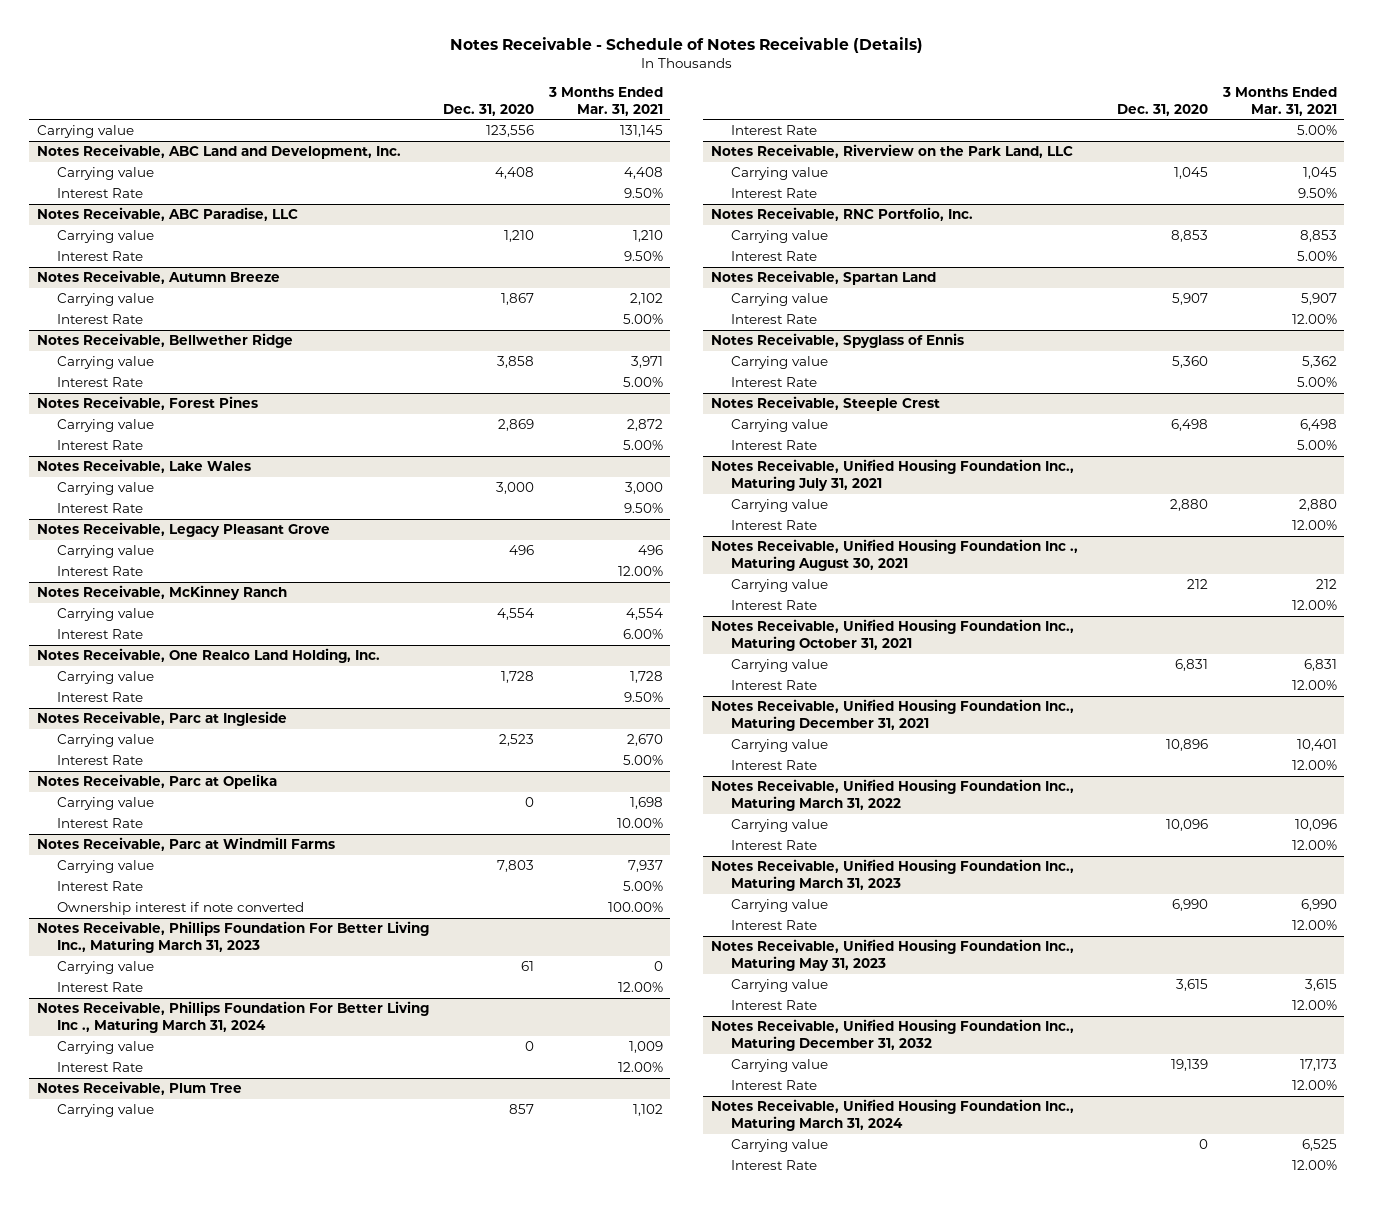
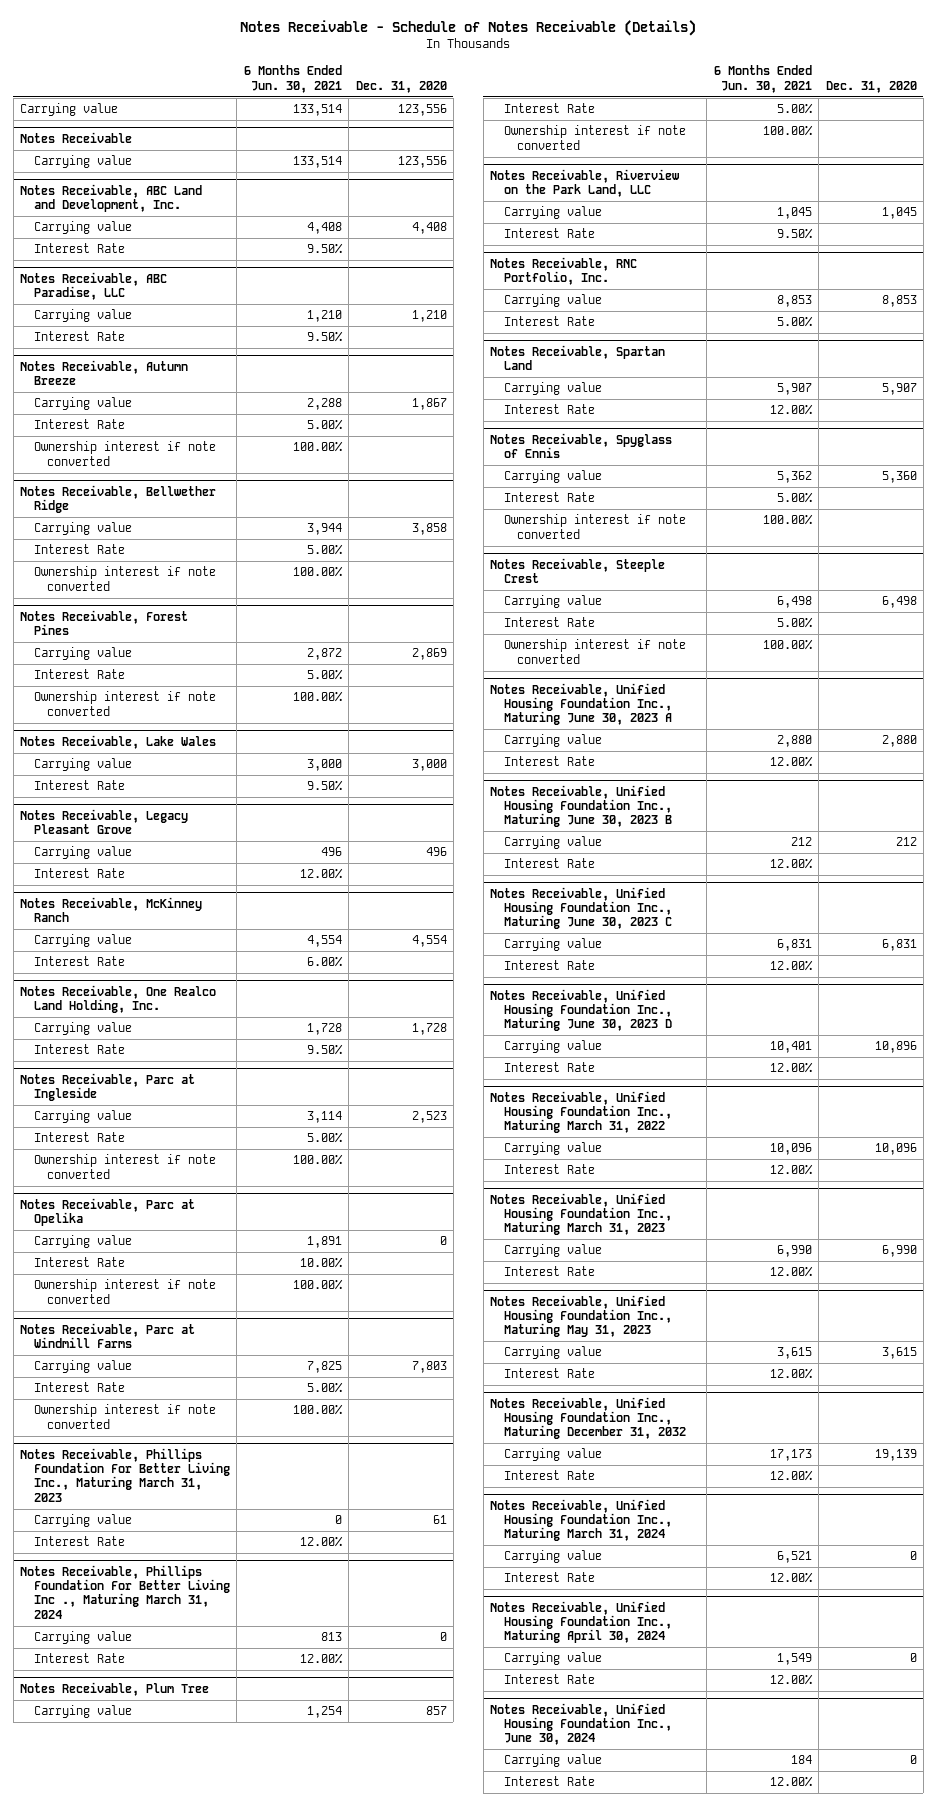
[547,86,663,116] 3 Months Ended Mar. 31, 2021 -> none
none -> [243,65,342,93] 6 Months Ended Jun. 30, 2021
none -> [20,131,133,143] Notes Receivable
none -> [33,155,132,169] Carrying value
none -> [33,441,216,466] Ownership interest if note converted
none -> [33,566,216,591] Ownership interest if note converted
none -> [33,691,216,716] Ownership interest if note converted
none -> [33,1154,216,1179] Ownership interest if note converted
none -> [33,1279,216,1304] Ownership interest if note converted
none -> [503,125,686,150] Ownership interest if note converted
none -> [503,514,686,539] Ownership interest if note converted
none -> [503,639,686,664] Ownership interest if note converted
[710,458,1074,492] Notes Receivable, Unified Housing Foundation Inc., Maturing July 31, 2021 -> [490,682,672,726] Notes Receivable, Unified Housing Foundation Inc., Maturing June 30, 2023 A
[710,538,1078,572] Notes Receivable, Unified Housing Foundation Inc ., Maturing August 30, 2021 -> [490,784,672,828] Notes Receivable, Unified Housing Foundation Inc., Maturing June 30, 2023 B
[710,618,1074,652] Notes Receivable, Unified Housing Foundation Inc., Maturing October 31, 2021 -> [490,886,672,930] Notes Receivable, Unified Housing Foundation Inc., Maturing June 30, 2023 C
[710,698,1074,732] Notes Receivable, Unified Housing Foundation Inc., Maturing December 31, 2021 -> [490,988,672,1032] Notes Receivable, Unified Housing Foundation Inc., Maturing June 30, 2023 D
none -> [490,1600,672,1644] Notes Receivable, Unified Housing Foundation Inc., Maturing April 30, 2024
none -> [503,1652,602,1666] Carrying value
none -> [503,1674,595,1685] Interest Rate
none -> [490,1702,672,1746] Notes Receivable, Unified Housing Foundation Inc., June 30, 2024
none -> [503,1754,602,1768] Carrying value
none -> [503,1776,595,1787] Interest Rate

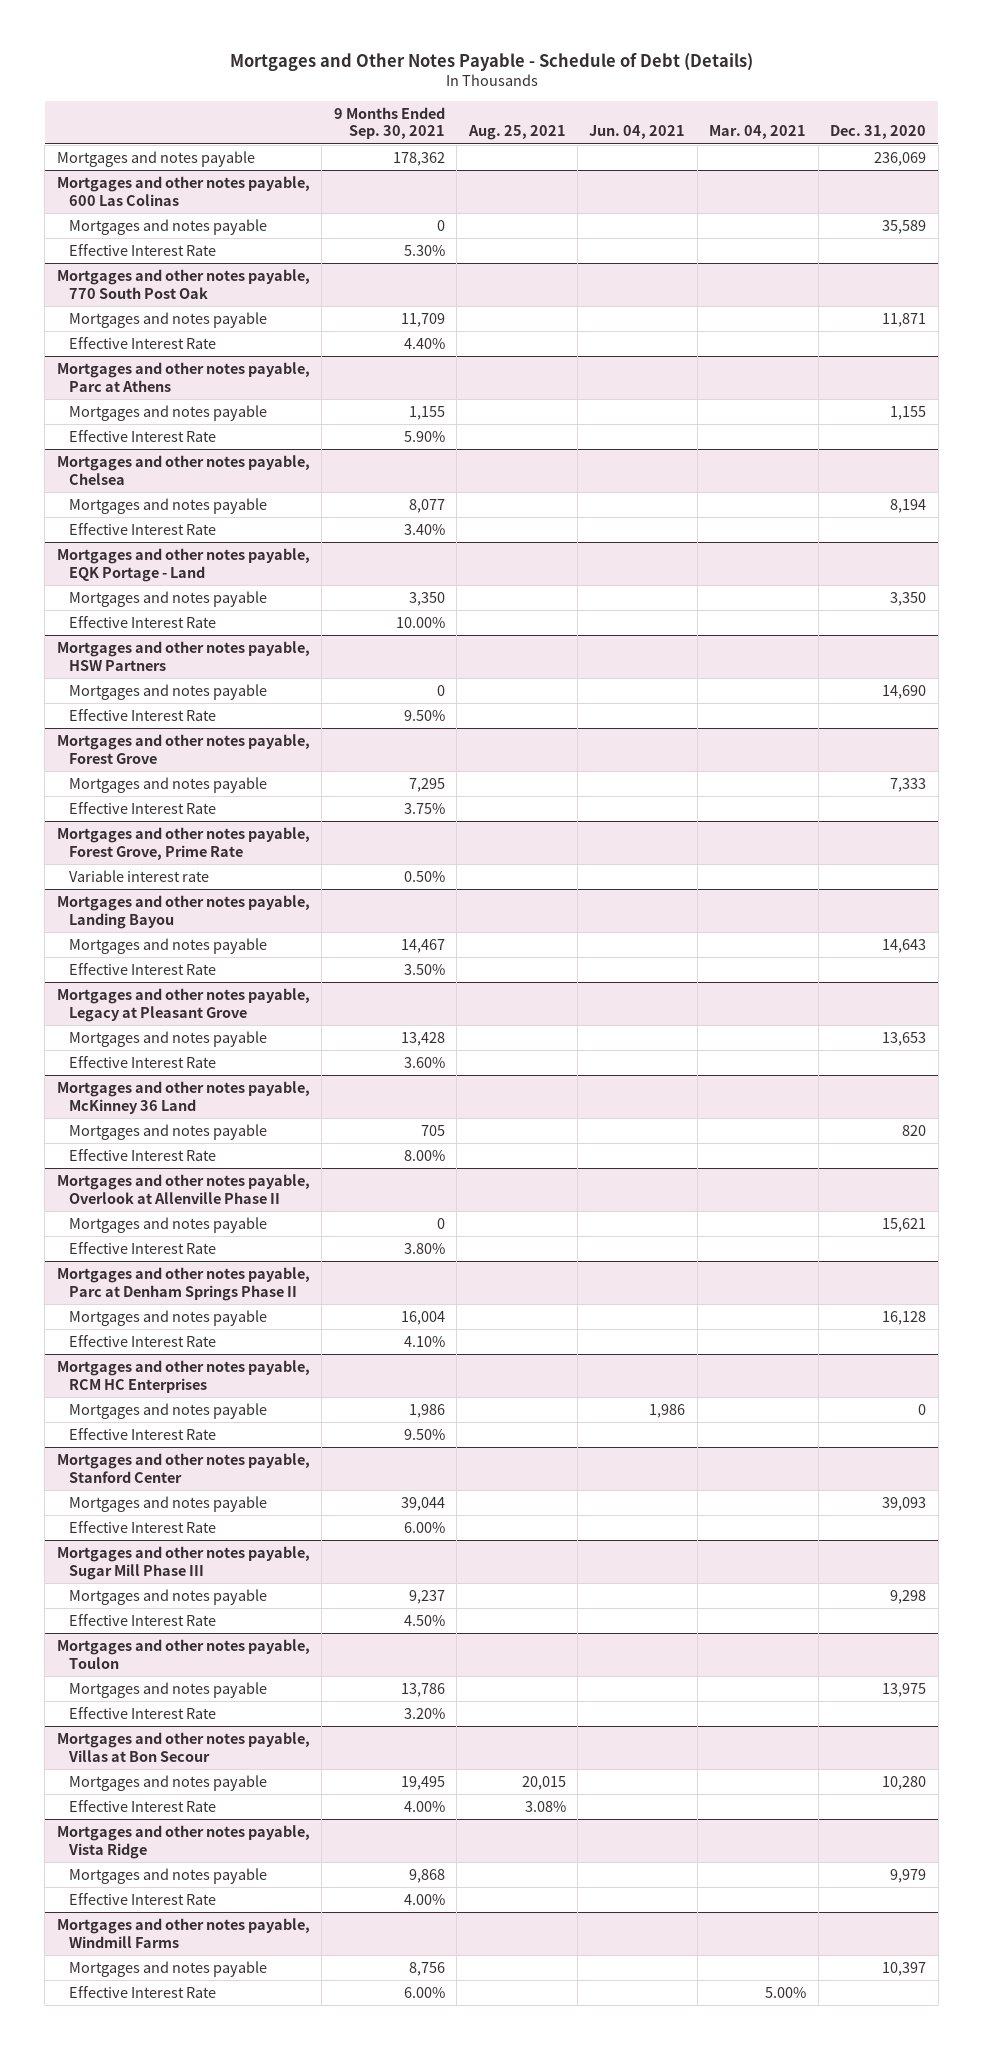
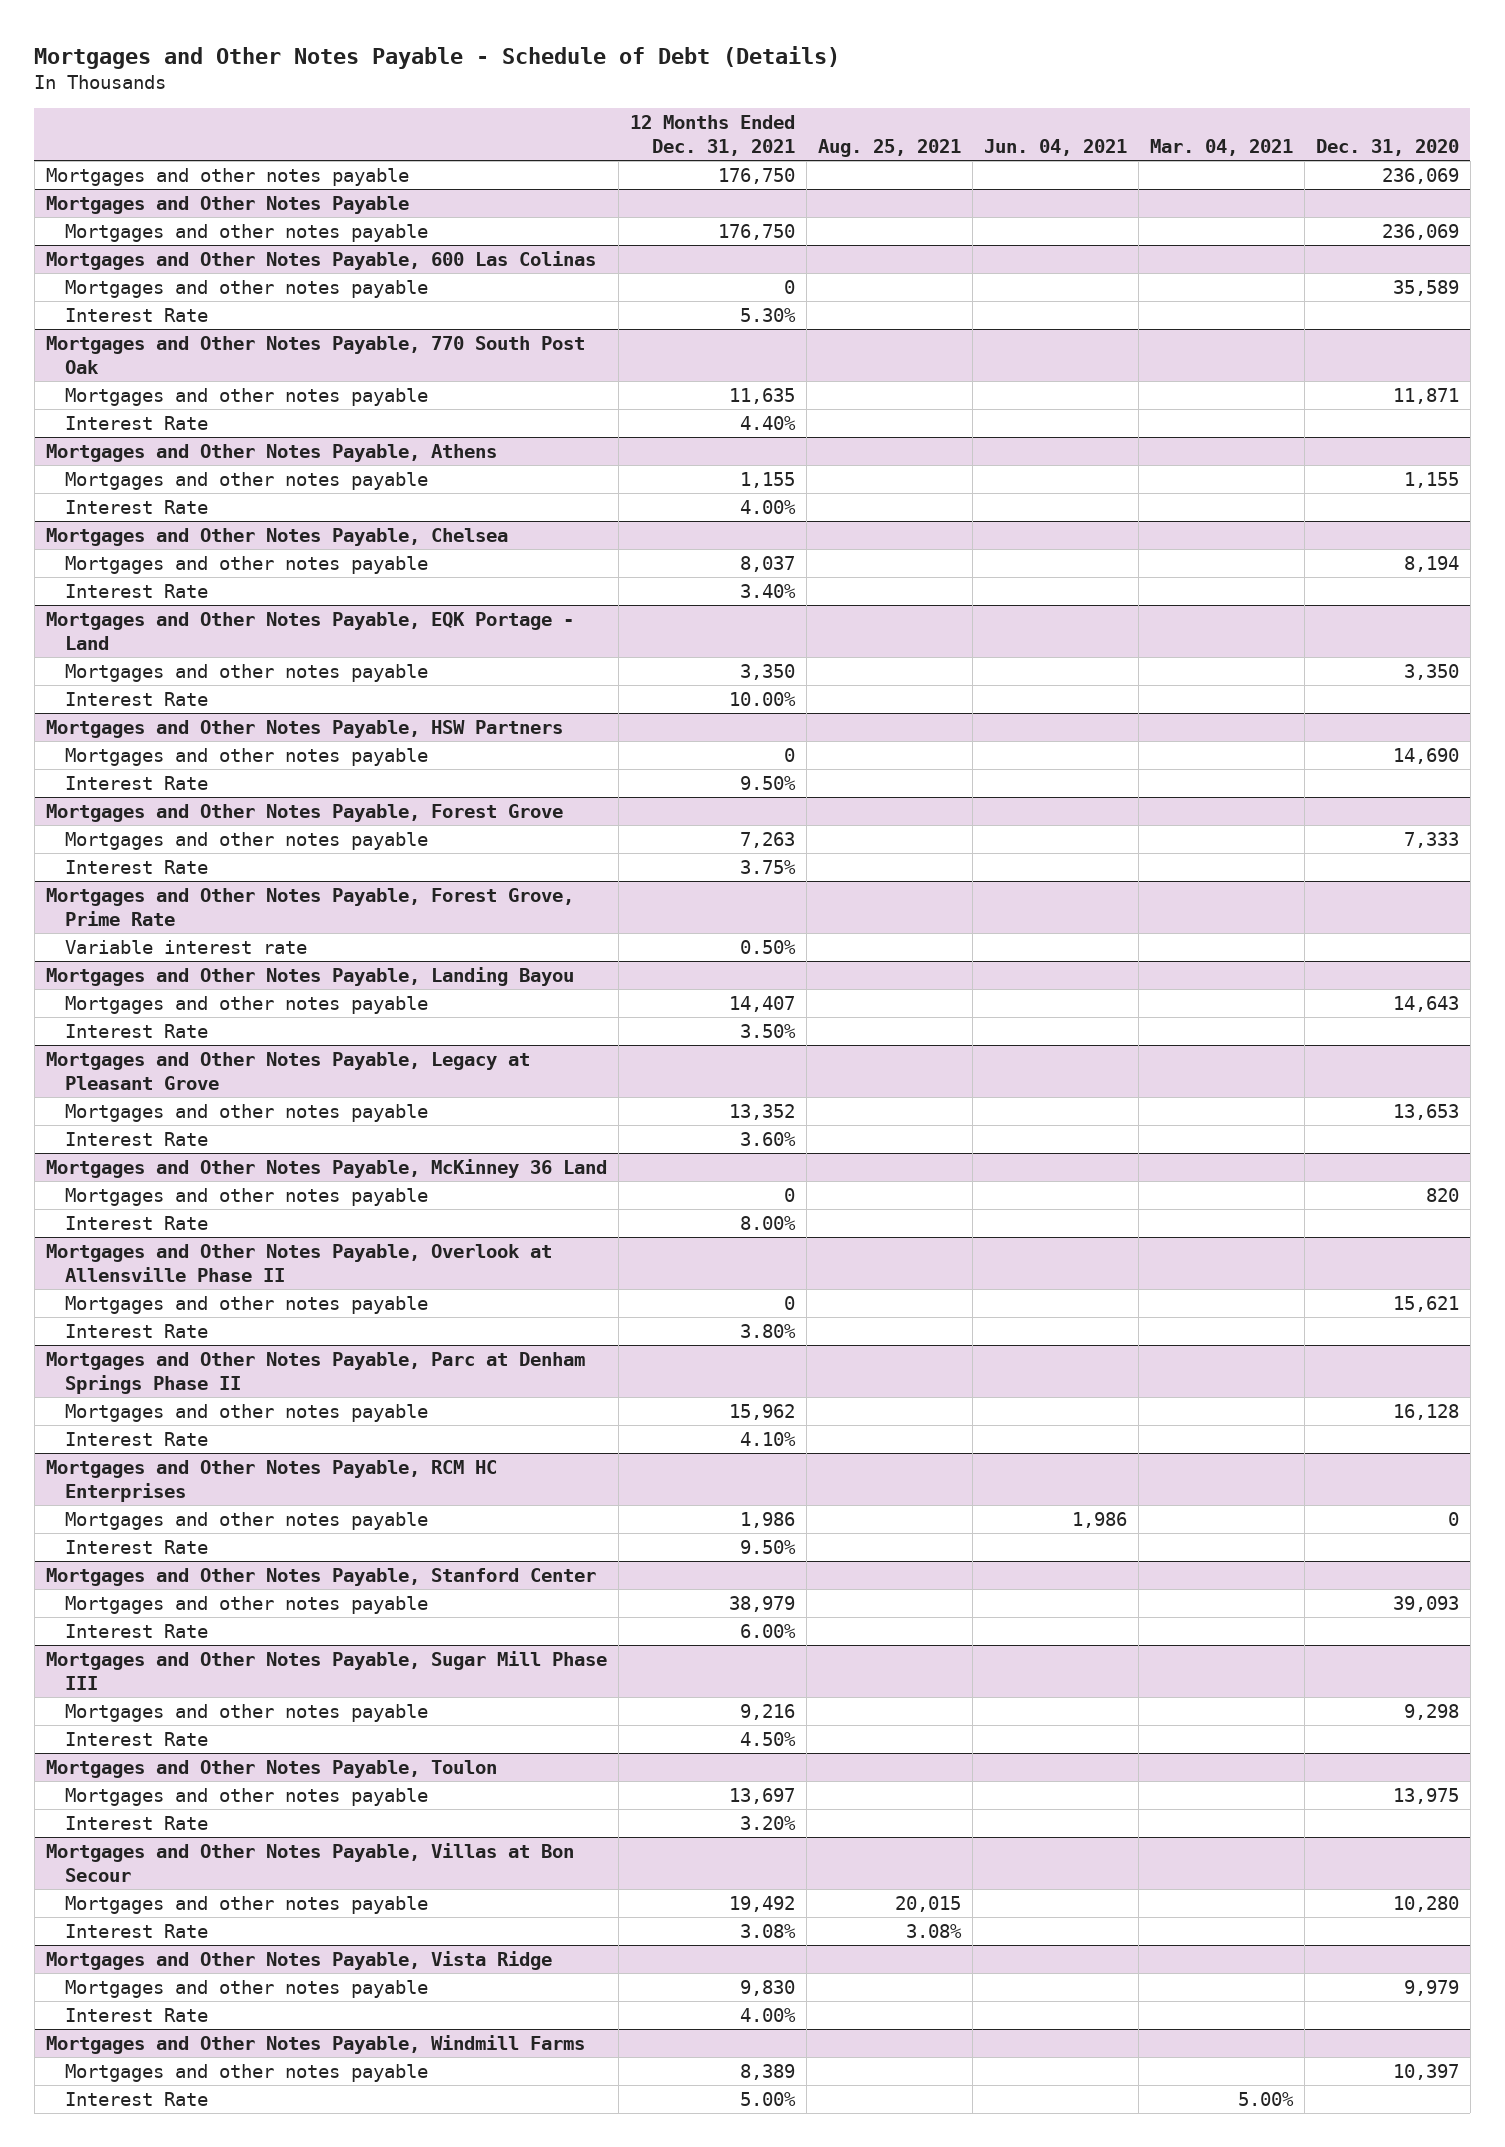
[333,106,445,140] 9 Months Ended Sep. 30, 2021 -> none
none -> [629,115,795,157] 12 Months Ended Dec. 31, 2021
[56,150,255,167] Mortgages and notes payable -> [45,168,409,187] Mortgages and other notes payable
none -> [45,196,409,215] Mortgages and Other Notes Payable
none -> [65,224,429,243] Mortgages and other notes payable
[56,175,310,206] Mortgages and other notes payable, 600 Las Colinas -> [45,251,596,271] Mortgages and Other Notes Payable, 600 Las Colinas
[69,218,268,235] Mortgages and notes payable -> [65,280,429,299] Mortgages and other notes payable
[69,243,217,256] Effective Interest Rate -> [65,308,209,323] Interest Rate
[56,268,310,299] Mortgages and other notes payable, 770 South Post Oak -> [45,336,585,374] Mortgages and Other Notes Payable, 770 South Post Oak
[69,311,268,328] Mortgages and notes payable -> [65,388,429,407] Mortgages and other notes payable
[69,336,217,349] Effective Interest Rate -> [65,416,209,431] Interest Rate
[56,361,310,392] Mortgages and other notes payable, Parc at Athens -> [45,444,497,463] Mortgages and Other Notes Payable, Athens
[69,404,268,421] Mortgages and notes payable -> [65,472,429,491] Mortgages and other notes payable
[69,429,217,442] Effective Interest Rate -> [65,500,209,515] Interest Rate
[56,454,310,485] Mortgages and other notes payable, Chelsea -> [45,528,508,547] Mortgages and Other Notes Payable, Chelsea
[69,497,268,514] Mortgages and notes payable -> [65,556,429,575] Mortgages and other notes payable
[69,522,217,535] Effective Interest Rate -> [65,584,209,599] Interest Rate
[56,547,310,582] Mortgages and other notes payable, EQK Portage - Land -> [45,612,574,650] Mortgages and Other Notes Payable, EQK Portage - Land
[69,590,268,607] Mortgages and notes payable -> [65,664,429,683] Mortgages and other notes payable
[69,615,217,628] Effective Interest Rate -> [65,692,209,707] Interest Rate
[56,640,310,671] Mortgages and other notes payable, HSW Partners -> [45,720,563,739] Mortgages and Other Notes Payable, HSW Partners
[69,683,268,700] Mortgages and notes payable -> [65,748,429,767] Mortgages and other notes payable
[69,708,217,721] Effective Interest Rate -> [65,776,209,791] Interest Rate
[56,733,310,764] Mortgages and other notes payable, Forest Grove -> [45,804,563,823] Mortgages and Other Notes Payable, Forest Grove
[69,776,268,793] Mortgages and notes payable -> [65,832,429,851] Mortgages and other notes payable
[69,801,217,814] Effective Interest Rate -> [65,860,209,875] Interest Rate
[56,826,310,860] Mortgages and other notes payable, Forest Grove, Prime Rate -> [45,888,574,926] Mortgages and Other Notes Payable, Forest Grove, Prime Rate
[56,894,310,929] Mortgages and other notes payable, Landing Bayou -> [45,967,574,987] Mortgages and Other Notes Payable, Landing Bayou
[69,937,268,954] Mortgages and notes payable -> [65,996,429,1015] Mortgages and other notes payable
[69,962,217,975] Effective Interest Rate -> [65,1024,209,1039] Interest Rate
[56,987,310,1022] Mortgages and other notes payable, Legacy at Pleasant Grove -> [45,1052,530,1090] Mortgages and Other Notes Payable, Legacy at Pleasant Grove
[69,1030,268,1047] Mortgages and notes payable -> [65,1104,429,1123] Mortgages and other notes payable
[69,1055,217,1068] Effective Interest Rate -> [65,1132,209,1147] Interest Rate
[56,1080,310,1114] Mortgages and other notes payable, McKinney 36 Land -> [45,1159,607,1179] Mortgages and Other Notes Payable, McKinney 36 Land
[69,1123,268,1140] Mortgages and notes payable -> [65,1188,429,1207] Mortgages and other notes payable
[69,1148,217,1161] Effective Interest Rate -> [65,1216,209,1231] Interest Rate
[56,1173,310,1204] Mortgages and other notes payable, Overlook at Allenville Phase II -> [45,1244,552,1282] Mortgages and Other Notes Payable, Overlook at Allensville Phase II
[69,1216,268,1233] Mortgages and notes payable -> [65,1296,429,1315] Mortgages and other notes payable
[69,1241,217,1254] Effective Interest Rate -> [65,1324,209,1339] Interest Rate
[56,1266,310,1301] Mortgages and other notes payable, Parc at Denham Springs Phase II -> [45,1352,585,1394] Mortgages and Other Notes Payable, Parc at Denham Springs Phase II
[69,1309,268,1326] Mortgages and notes payable -> [65,1404,429,1423] Mortgages and other notes payable
[69,1334,217,1347] Effective Interest Rate -> [65,1432,209,1447] Interest Rate
[56,1359,310,1393] Mortgages and other notes payable, RCM HC Enterprises -> [45,1460,497,1502] Mortgages and Other Notes Payable, RCM HC Enterprises
[69,1402,268,1419] Mortgages and notes payable -> [65,1512,429,1531] Mortgages and other notes payable
[69,1427,217,1440] Effective Interest Rate -> [65,1540,209,1555] Interest Rate
[56,1452,310,1483] Mortgages and other notes payable, Stanford Center -> [45,1568,596,1587] Mortgages and Other Notes Payable, Stanford Center
[69,1495,268,1512] Mortgages and notes payable -> [65,1596,429,1615] Mortgages and other notes payable
[69,1520,217,1533] Effective Interest Rate -> [65,1624,209,1639] Interest Rate
[56,1545,310,1580] Mortgages and other notes payable, Sugar Mill Phase III -> [45,1651,607,1690] Mortgages and Other Notes Payable, Sugar Mill Phase III
[69,1588,268,1605] Mortgages and notes payable -> [65,1704,429,1723] Mortgages and other notes payable
[69,1613,217,1626] Effective Interest Rate -> [65,1732,209,1747] Interest Rate
[56,1638,310,1669] Mortgages and other notes payable, Toulon -> [45,1760,497,1779] Mortgages and Other Notes Payable, Toulon
[69,1681,268,1698] Mortgages and notes payable -> [65,1788,429,1807] Mortgages and other notes payable
[69,1706,217,1719] Effective Interest Rate -> [65,1816,209,1831] Interest Rate
[56,1731,310,1762] Mortgages and other notes payable, Villas at Bon Secour -> [45,1843,574,1882] Mortgages and Other Notes Payable, Villas at Bon Secour
[69,1774,268,1791] Mortgages and notes payable -> [65,1896,429,1915] Mortgages and other notes payable
[69,1799,217,1812] Effective Interest Rate -> [65,1924,209,1939] Interest Rate
[56,1824,310,1859] Mortgages and other notes payable, Vista Ridge -> [45,1951,552,1971] Mortgages and Other Notes Payable, Vista Ridge
[69,1867,268,1884] Mortgages and notes payable -> [65,1980,429,1999] Mortgages and other notes payable
[69,1892,217,1905] Effective Interest Rate -> [65,2008,209,2023] Interest Rate
[56,1917,310,1948] Mortgages and other notes payable, Windmill Farms -> [45,2035,585,2055] Mortgages and Other Notes Payable, Windmill Farms
[69,1960,268,1977] Mortgages and notes payable -> [65,2064,429,2083] Mortgages and other notes payable
[69,1985,217,1998] Effective Interest Rate -> [65,2092,209,2107] Interest Rate

